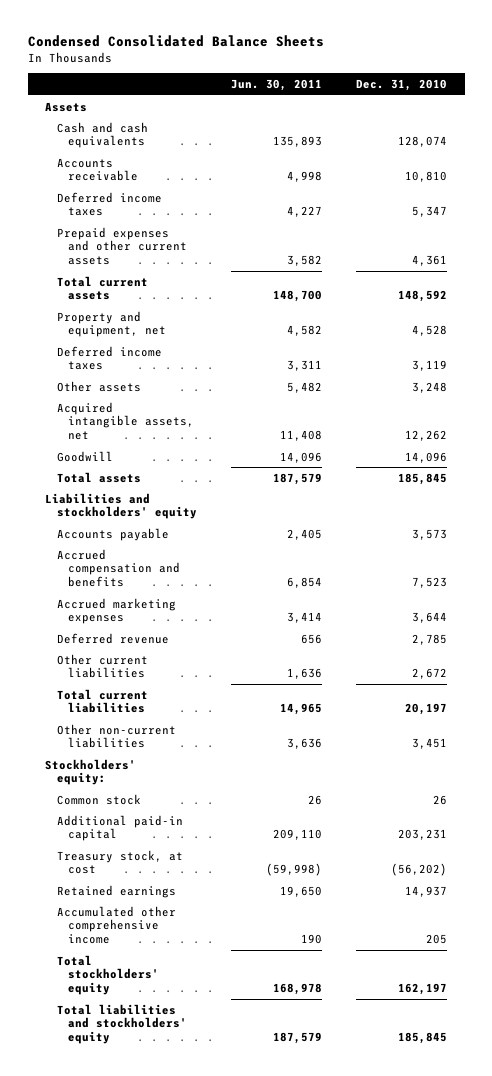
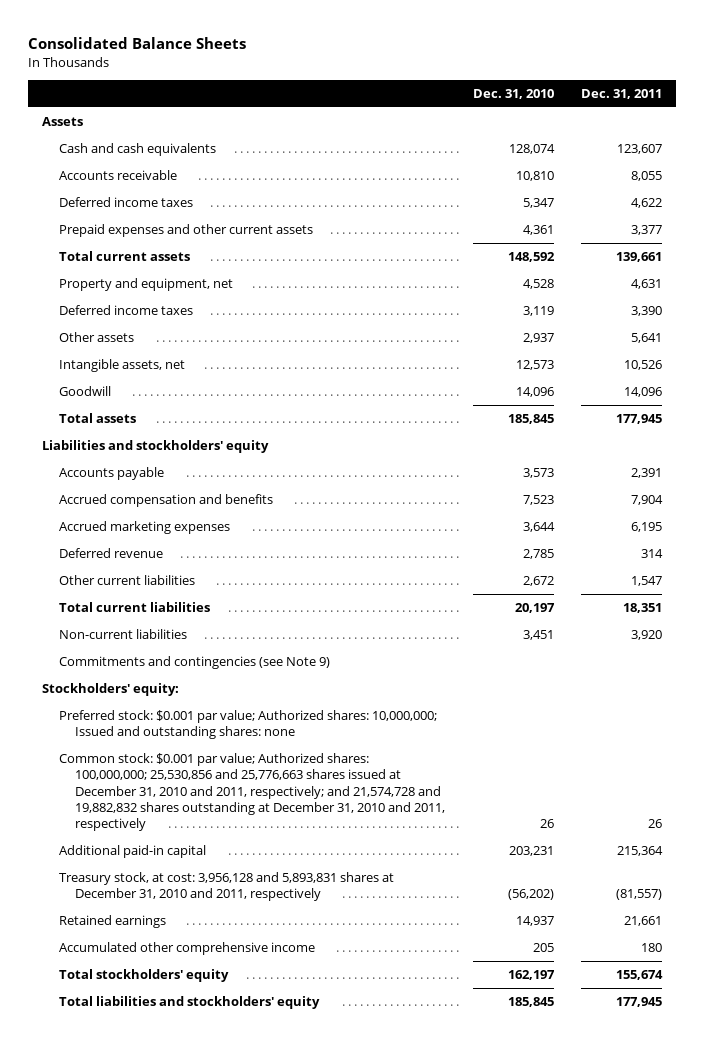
[27,34,324,47] Condensed Consolidated Balance Sheets -> [28,36,247,49] Consolidated Balance Sheets
[230,79,322,92] Jun. 30, 2011 -> none
none -> [581,88,663,99] Dec. 31, 2011
[412,381,448,393] 3,248 -> [522,333,554,344] 2,937
[56,401,195,441] Acquired intangible assets, net -> [58,359,185,373] Intangible assets, net
[405,430,448,442] 12,262 -> [515,360,554,371] 12,573
[56,723,176,749] Other non-current liabilities -> [58,629,187,640] Non-current liabilities
none -> [58,656,330,670] Commitments and contingencies (see Note 9)
none -> [58,710,437,740] Preferred stock: $0.001 par value; Authorized shares: 10,000,000; Issued and outstanding shares: none
[56,793,141,805] Common stock -> [58,753,446,832] Common stock: $0.001 par value; Authorized shares: 100,000,000; 25,530,856 and 25,776,663 shares issued at December 31, 2010 and 2011, respectively; and 21,574,728 and 19,882,832 shares outstanding at December 31, 2010 and 2011, respectively
[56,849,183,875] Treasury stock, at cost -> [58,872,394,902] Treasury stock, at cost: 3,956,128 and 5,893,831 shares at December 31, 2010 and 2011, respectively

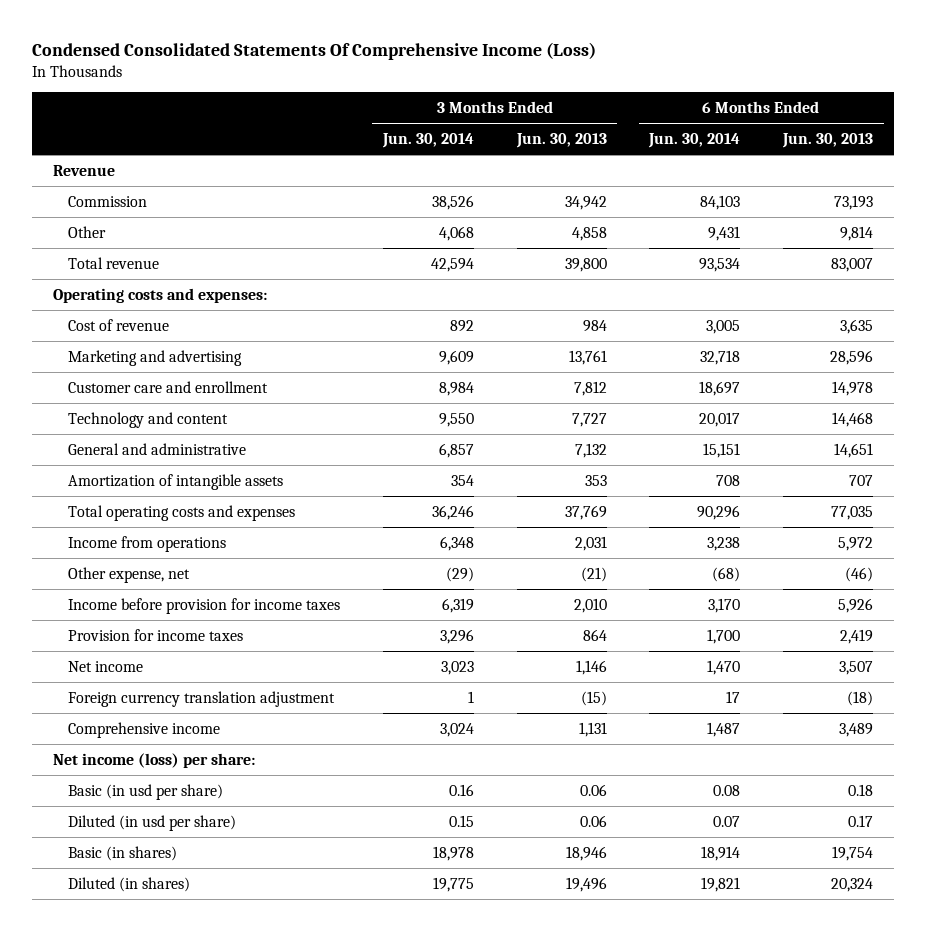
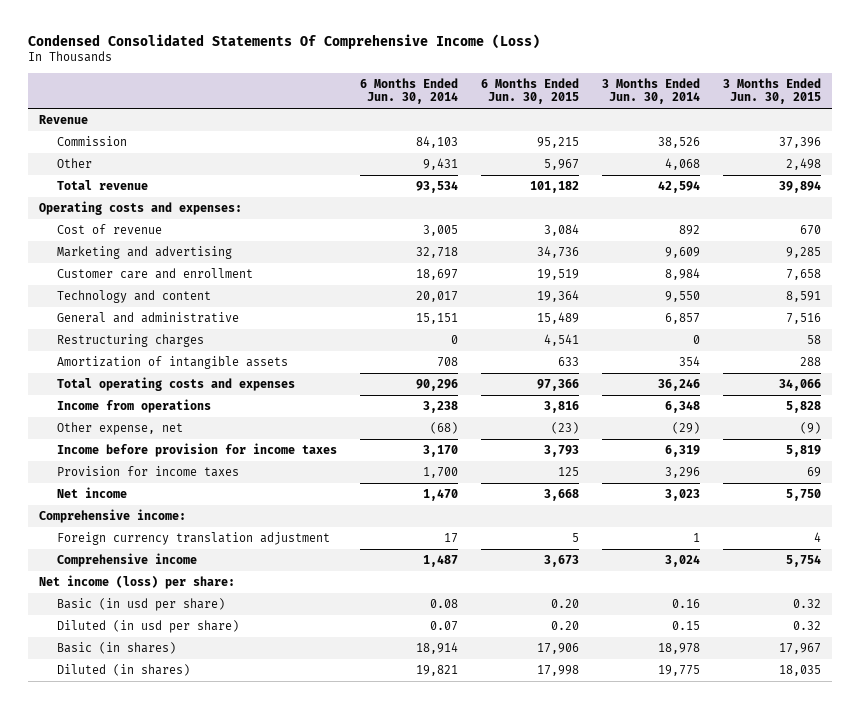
[515,132,607,148] Jun. 30, 2013 -> none
[781,132,873,148] Jun. 30, 2013 -> none
none -> [481,77,580,105] 6 Months Ended Jun. 30, 2015
none -> [722,77,821,105] 3 Months Ended Jun. 30, 2015
none -> [57,333,205,347] Restructuring charges
none -> [39,508,187,523] Comprehensive income:

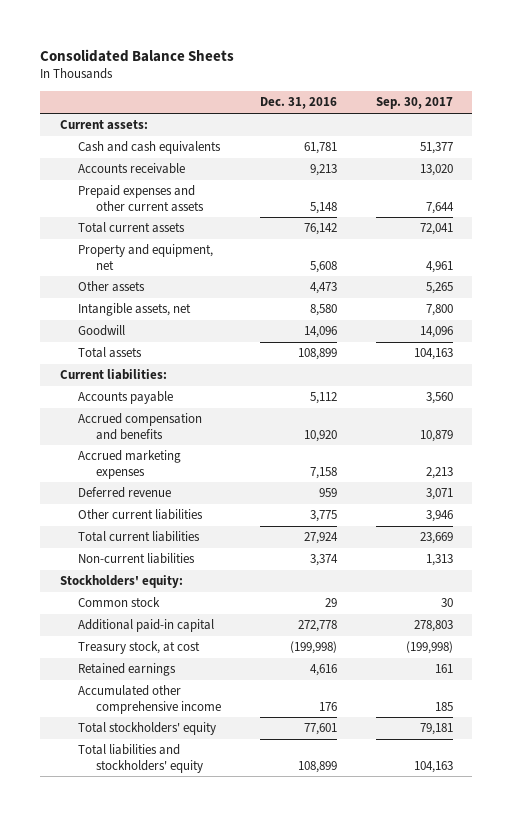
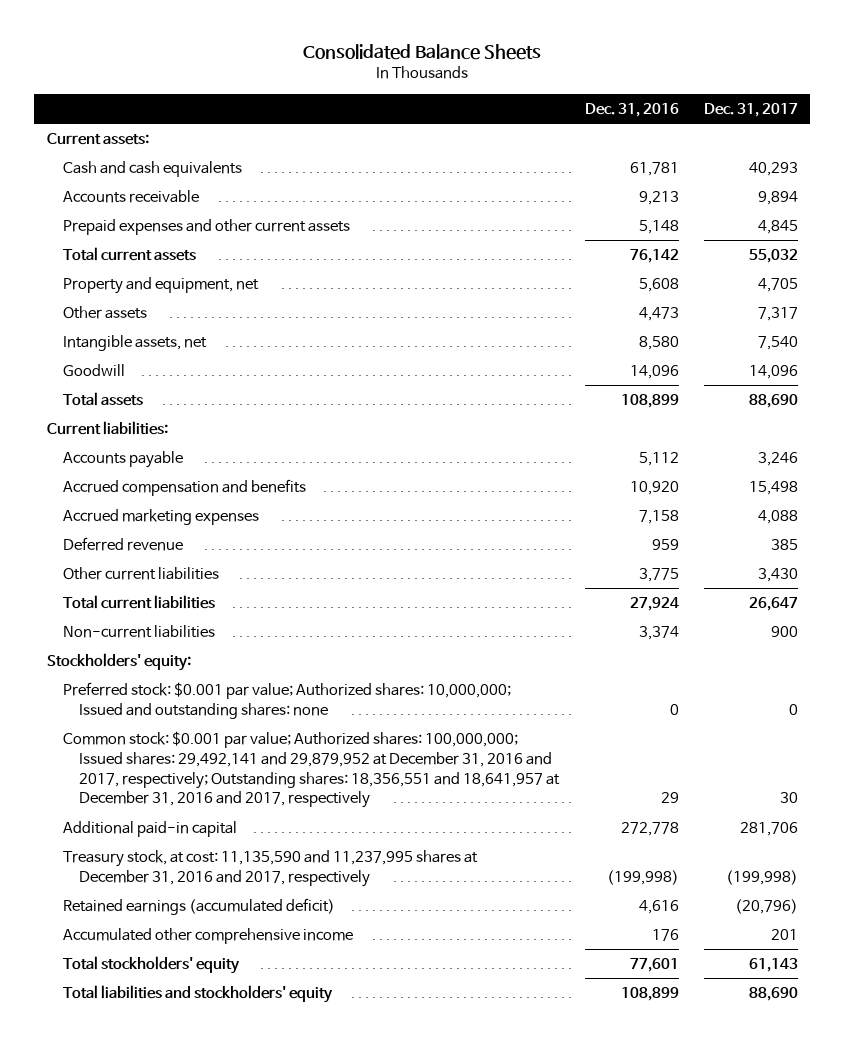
[375,97,453,110] Sep. 30, 2017 -> none
none -> [703,102,798,117] Dec. 31, 2017
none -> [63,682,512,719] Preferred stock: $0.001 par value; Authorized shares: 10,000,000; Issued and outstanding shares: none
[77,597,160,608] Common stock -> [63,731,561,809] Common stock: $0.001 par value; Authorized shares: 100,000,000; Issued shares: 29,492,141 and 29,879,952 at December 31, 2016 and 2017, respectively; Outstanding shares: 18,356,551 and 18,641,957 at December 31, 2016 and 2017, respectively
[77,641,200,655] Treasury stock, at cost -> [63,850,479,887] Treasury stock, at cost: 11,135,590 and 11,237,995 shares at December 31, 2016 and 2017, respectively
[77,663,176,677] Retained earnings -> [63,898,336,916] Retained earnings (accumulated deficit)

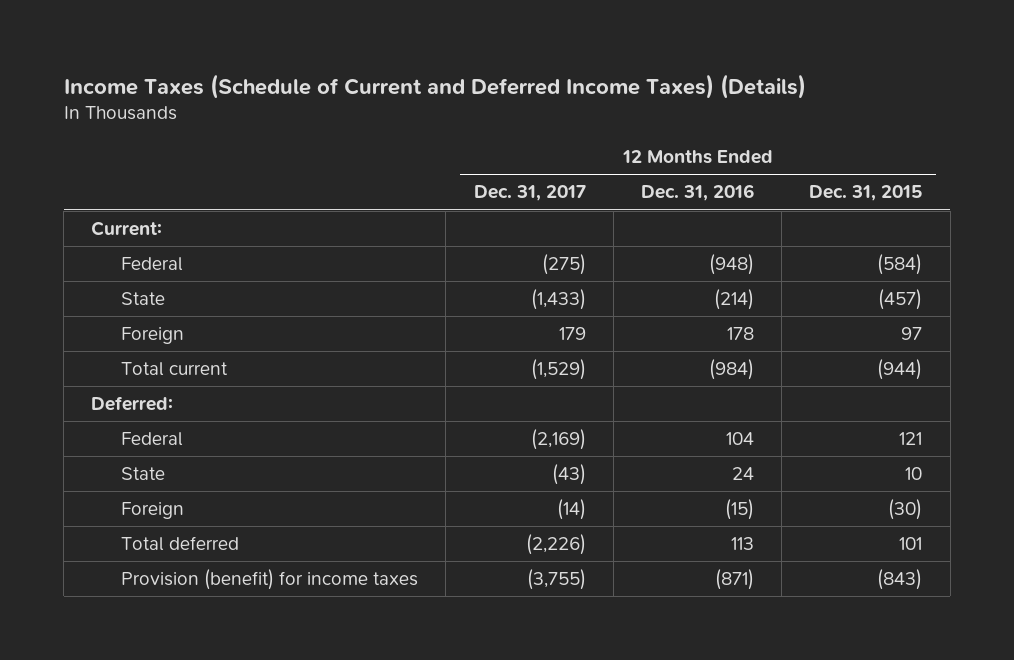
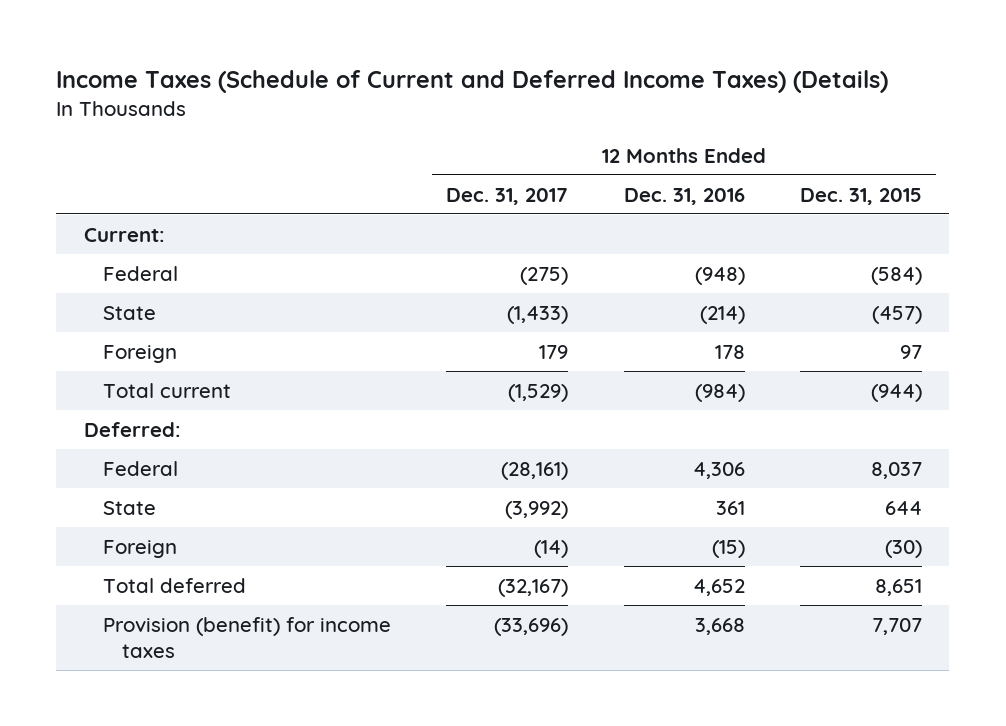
[530,429,586,451] (2,169) -> [501,461,569,480] (28,161)
[726,432,755,446] 104 -> [692,461,745,479] 4,306
[899,432,923,446] 121 -> [870,461,922,479] 8,037
[551,464,586,486] (43) -> [505,500,569,519] (3,992)
[732,467,755,481] 24 -> [715,500,745,515] 361
[905,467,923,481] 10 -> [884,500,922,515] 644
[525,534,586,556] (2,226) -> [498,578,569,597] (32,167)
[731,537,755,551] 113 -> [692,578,745,596] 4,652
[899,537,923,551] 101 -> [874,578,922,596] 8,651
[526,569,586,591] (3,755) -> [494,617,569,636] (33,696)
[715,569,755,591] (871) -> [694,617,745,635] 3,668
[877,569,923,591] (843) -> [871,617,922,635] 7,707

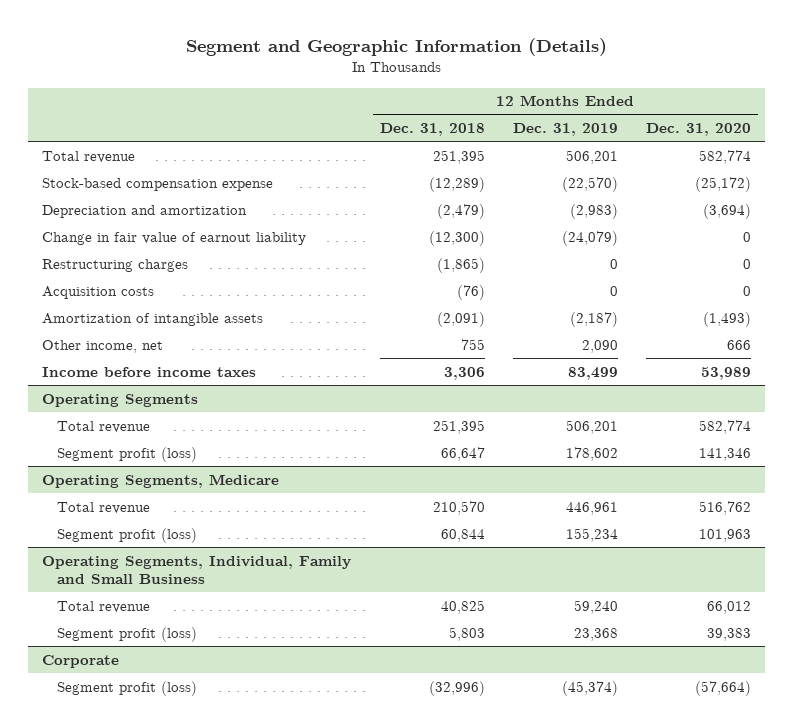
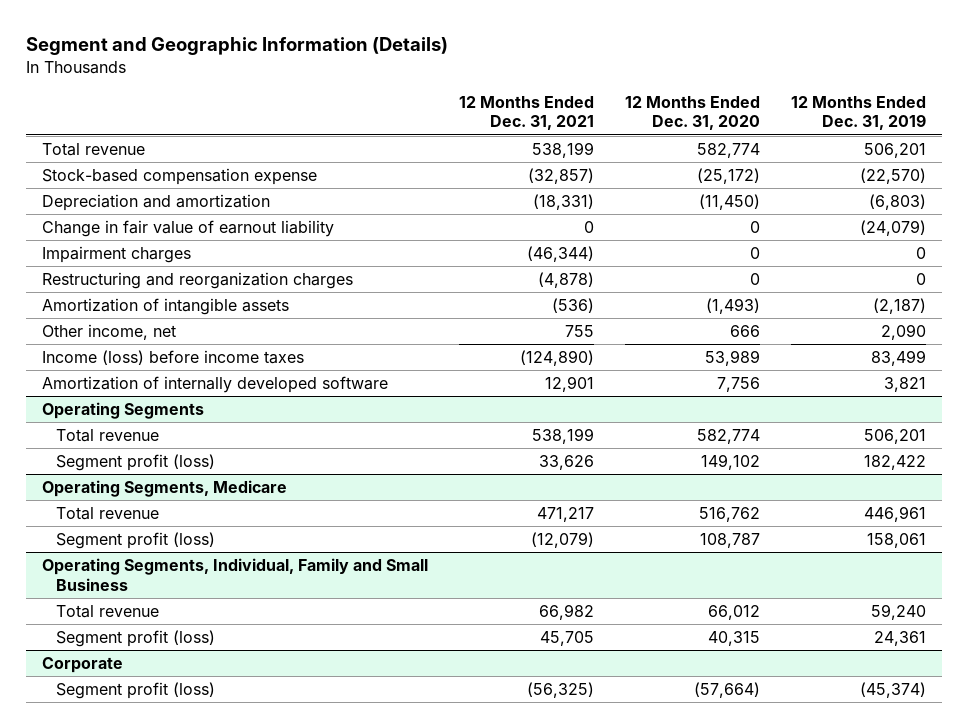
[379,122,485,136] Dec. 31, 2018 -> none
none -> [458,95,594,131] 12 Months Ended Dec. 31, 2021
[569,203,618,219] (2,983) -> [869,193,927,210] (6,803)
[703,203,752,219] (3,694) -> [698,193,760,210] (11,450)
[42,285,155,299] Acquisition costs -> none
none -> [41,245,191,263] Impairment charges
[42,258,189,272] Restructuring charges -> [41,271,353,289] Restructuring and reorganization charges
[42,366,257,377] Income before income taxes -> [41,349,304,365] Income (loss) before income taxes
none -> [41,375,388,393] Amortization of internally developed software
[565,446,618,461] 178,602 -> [864,454,927,470] 182,422
[699,447,752,461] 141,346 -> [700,453,760,470] 149,102
[565,527,618,542] 155,234 -> [867,532,927,548] 158,061
[699,528,752,542] 101,963 -> [699,532,760,548] 108,787
[573,627,618,641] 23,368 -> [874,630,927,646] 24,361
[707,627,752,641] 39,383 -> [707,630,760,646] 40,315

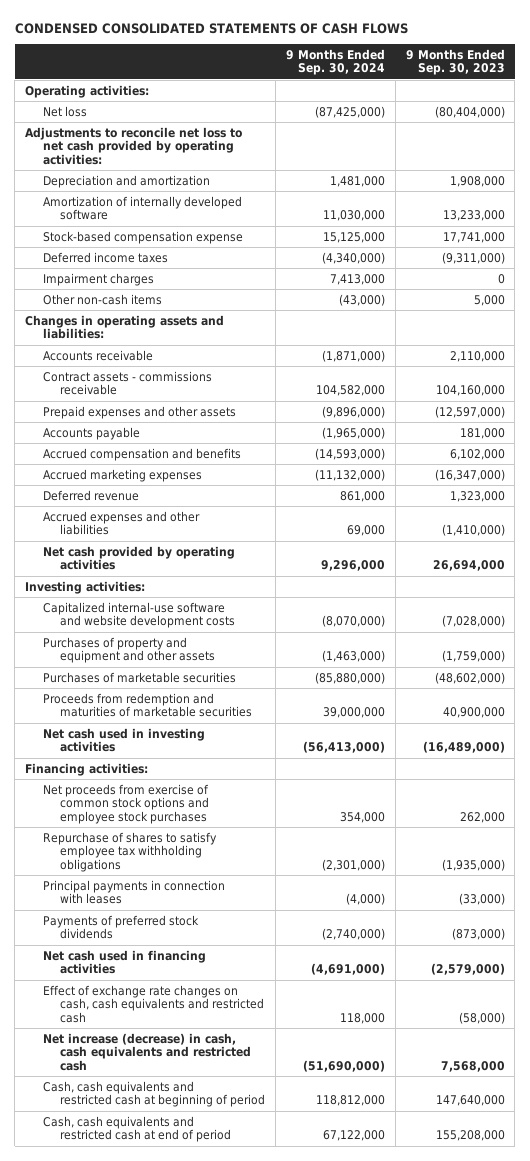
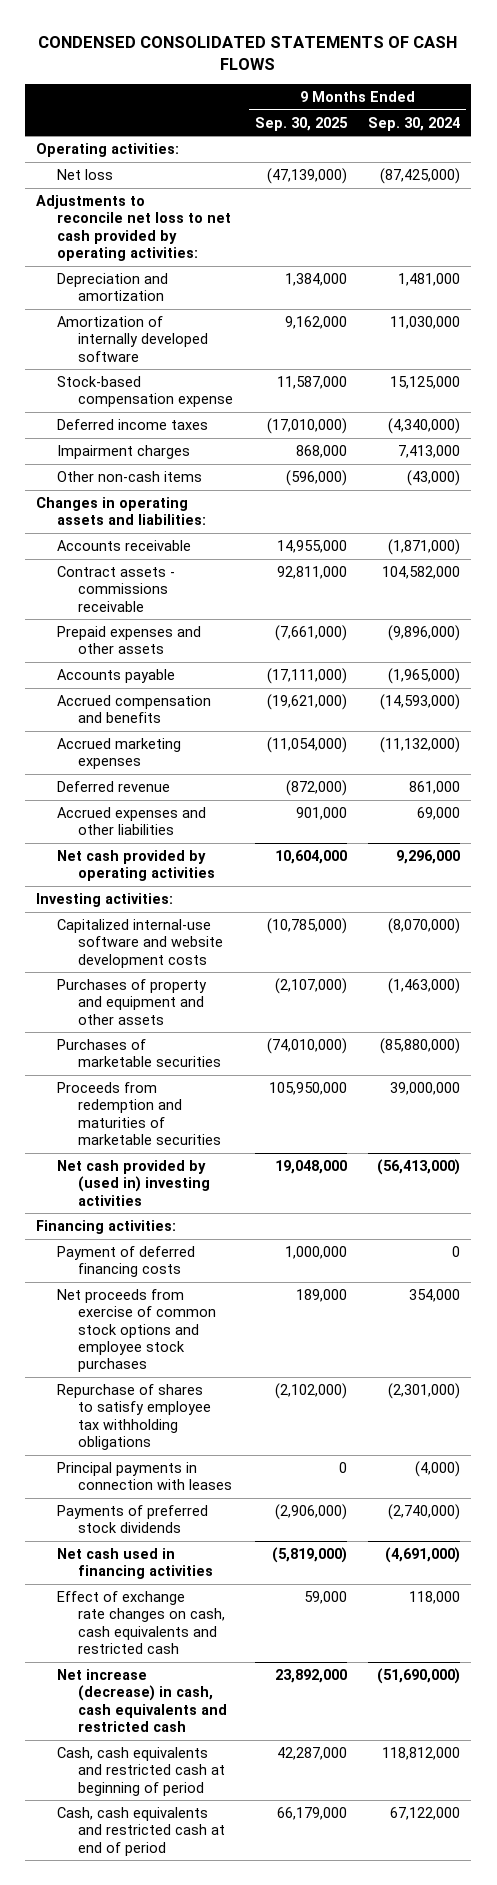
[405,48,505,76] 9 Months Ended Sep. 30, 2023 -> none
none -> [254,116,348,131] Sep. 30, 2025
[42,727,205,753] Net cash used in investing activities -> [57,1159,210,1206] Net cash provided by (used in) investing activities
none -> [57,1245,196,1278] Payment of deferred financing costs

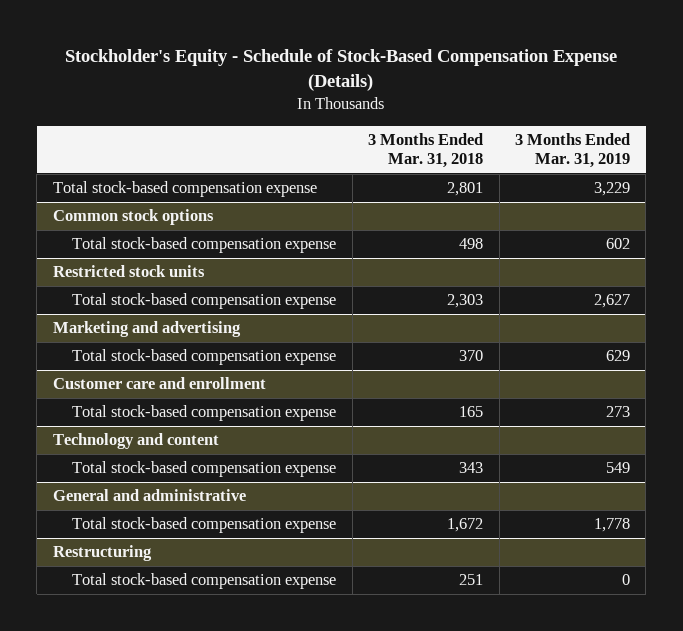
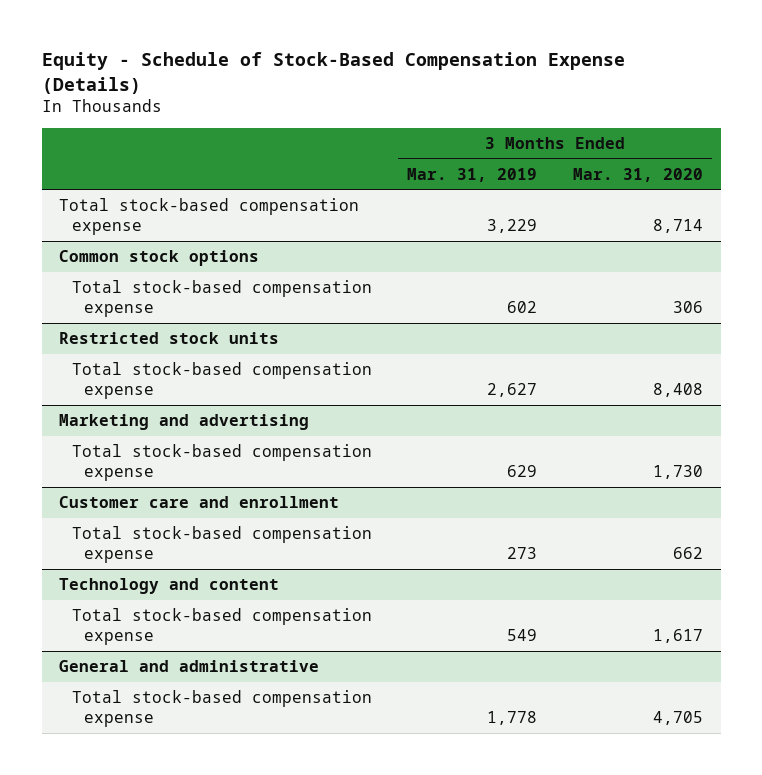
[65,49,618,92] Stockholder's Equity - Schedule of Stock-Based Compensation Expense (Details) -> [41,52,625,94] Equity - Schedule of Stock-Based Compensation Expense (Details)
[368,132,484,169] 3 Months Ended Mar. 31, 2018 -> none
none -> [572,167,703,182] Mar. 31, 2020
[52,545,152,562] Restructuring -> none
[72,573,337,590] Total stock-based compensation expense -> none

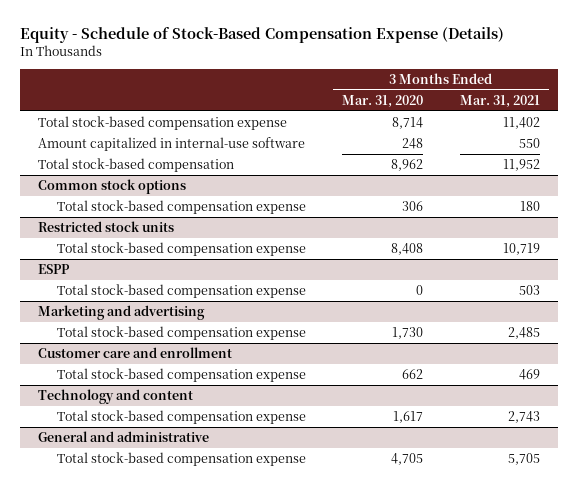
[407,167,538,182] Mar. 31, 2019 -> none
none -> [459,94,540,108] Mar. 31, 2021
none -> [37,137,305,152] Amount capitalized in internal-use software
none -> [37,158,234,173] Total stock-based compensation
none -> [37,264,70,275] ESPP
none -> [56,284,306,299] Total stock-based compensation expense

